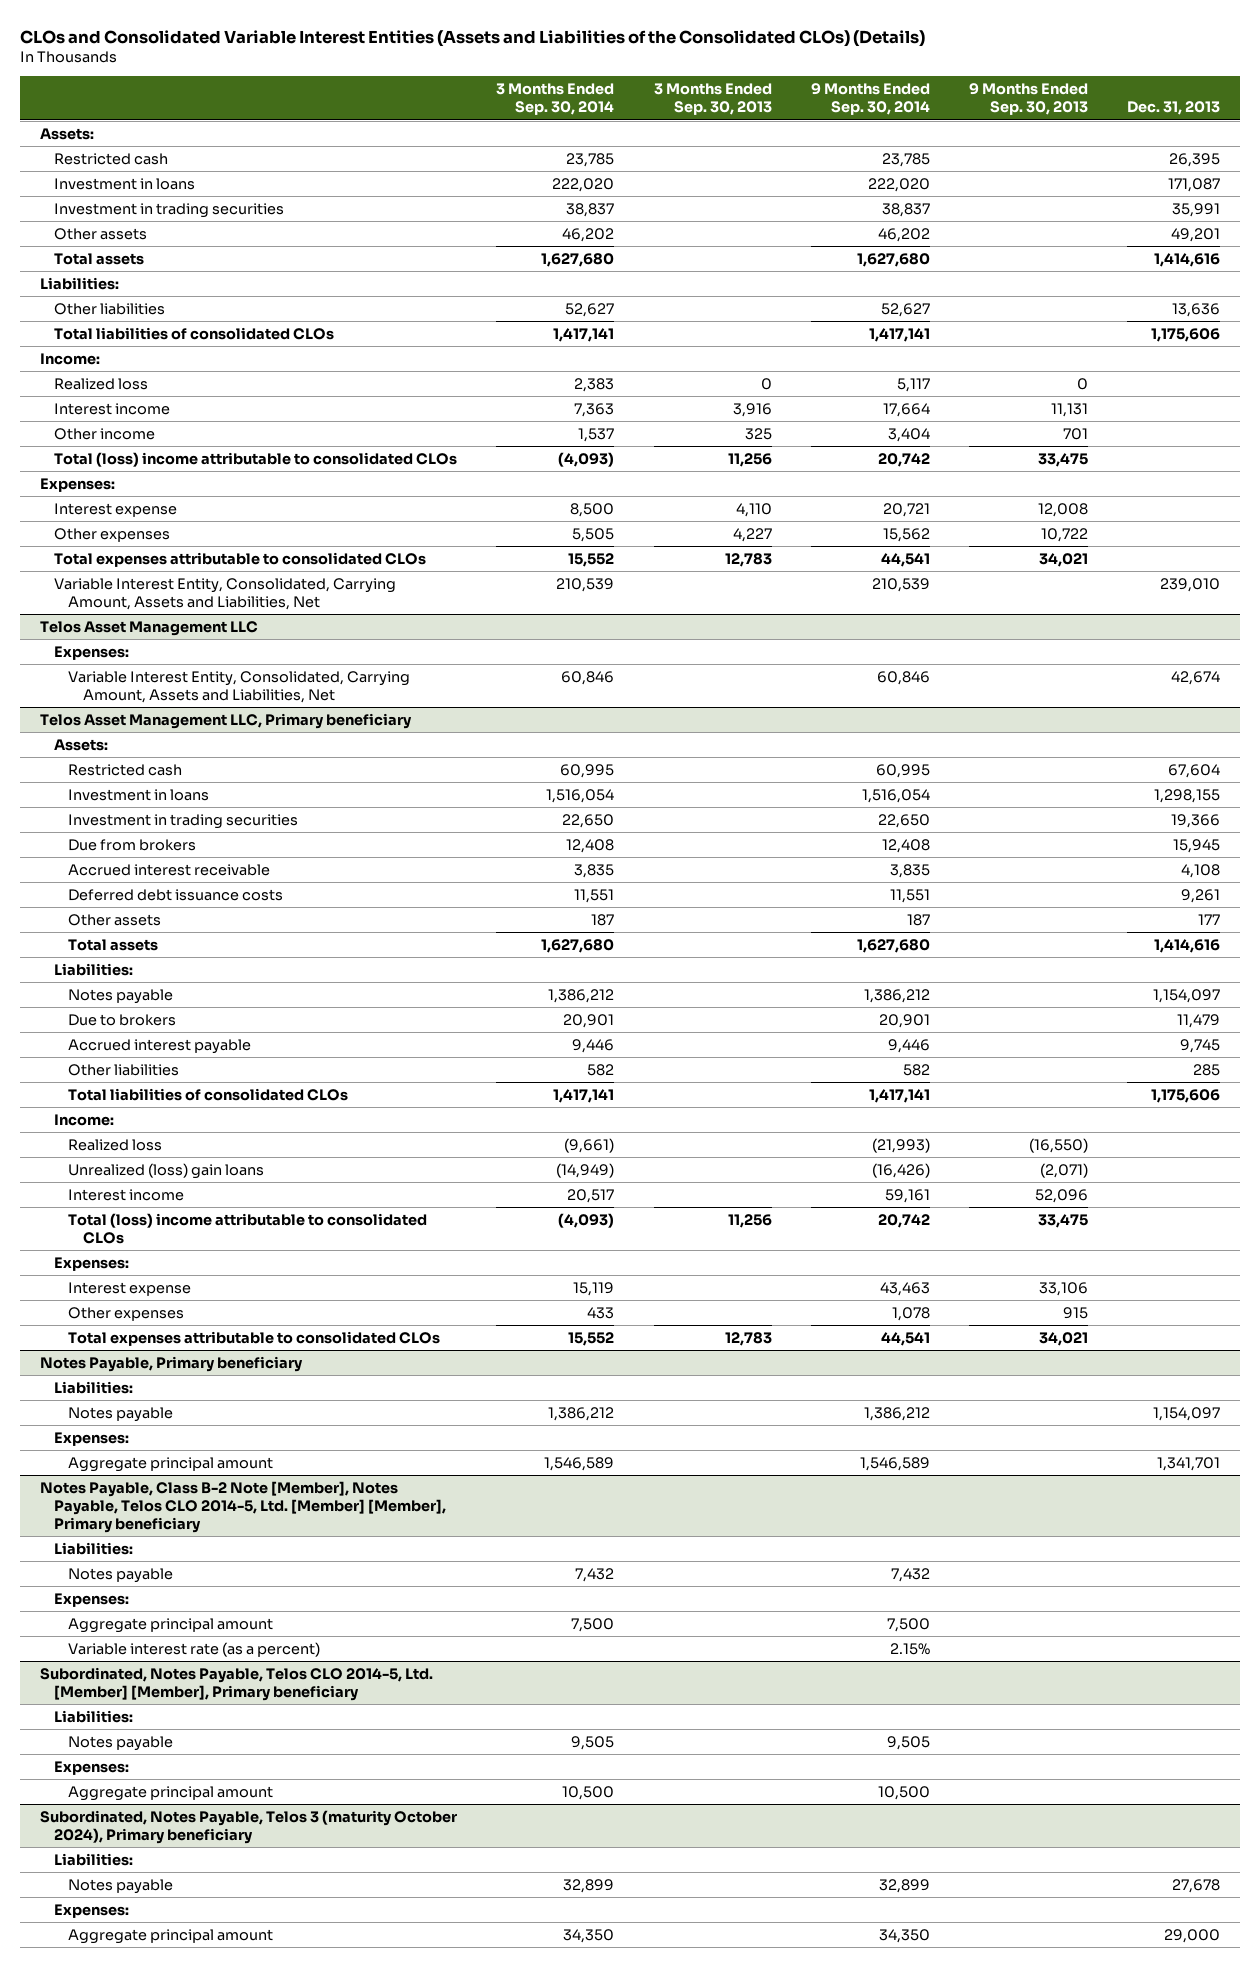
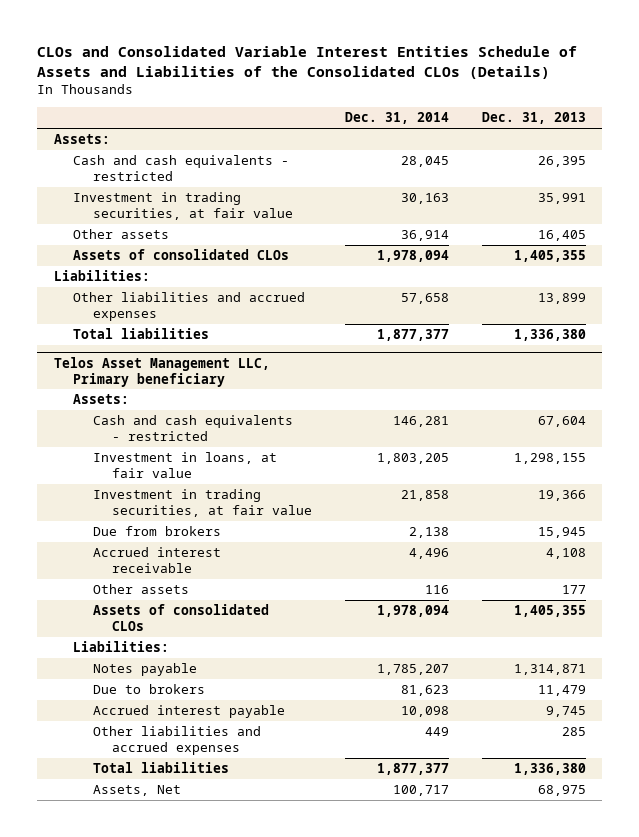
[20,29,926,47] CLOs and Consolidated Variable Interest Entities (Assets and Liabilities of the Consolidated CLOs) (Details) -> [37,46,578,80] CLOs and Consolidated Variable Interest Entities Schedule of Assets and Liabilities of the Consolidated CLOs (Details)
[496,83,615,116] 3 Months Ended Sep. 30, 2014 -> none
[653,83,772,116] 3 Months Ended Sep. 30, 2013 -> none
[810,83,930,116] 9 Months Ended Sep. 30, 2014 -> none
[968,83,1088,116] 9 Months Ended Sep. 30, 2013 -> none
none -> [344,112,449,125] Dec. 31, 2014
[54,177,196,190] Investment in loans -> none
[54,152,169,165] Restricted cash -> [73,155,290,181] Cash and cash equivalents - restricted
[54,202,285,218] Investment in trading securities -> [73,192,293,220] Investment in trading securities, at fair value
[1171,227,1221,242] 49,201 -> [537,230,586,242] 16,405
[54,252,145,265] Total assets -> [73,249,290,261] Assets of consolidated CLOs
[1154,252,1221,267] 1,414,616 -> [513,250,586,263] 1,405,355
[40,352,101,365] Income: -> none
[54,377,149,390] Realized loss -> none
[54,402,171,415] Interest income -> none
[54,427,156,440] Other income -> none
[54,451,458,467] Total (loss) income attributable to consolidated CLOs -> none
[40,477,116,492] Expenses: -> none
[54,502,178,517] Interest expense -> none
[54,527,171,542] Other expenses -> none
[54,551,427,567] Total expenses attributable to consolidated CLOs -> none
[54,577,397,610] Variable Interest Entity, Consolidated, Carrying Amount, Assets and Liabilities, Net -> none
[40,620,259,636] Telos Asset Management LLC -> none
[54,645,130,660] Expenses: -> none
[68,670,411,703] Variable Interest Entity, Consolidated, Carrying Amount, Assets and Liabilities, Net -> none
[54,302,166,315] Other liabilities -> [73,292,306,321] Other liabilities and accrued expenses
[1172,302,1221,317] 13,636 -> [537,293,586,305] 13,899
[54,326,335,340] Total liabilities of consolidated CLOs -> [73,328,210,340] Total liabilities
[1151,327,1221,342] 1,175,606 -> [513,329,586,342] 1,336,380
[68,763,183,776] Restricted cash -> [92,415,293,441] Cash and cash equivalents - restricted
[68,788,210,801] Investment in loans -> [92,452,277,478] Investment in loans, at fair value
[68,813,299,829] Investment in trading securities -> [92,489,312,517] Investment in trading securities, at fair value
[68,888,284,901] Deferred debt issuance costs -> none
[68,938,159,951] Total assets -> [92,604,269,631] Assets of consolidated CLOs
[1154,938,1221,953] 1,414,616 -> [513,605,586,618] 1,405,355
[1153,988,1221,1003] 1,154,097 -> [513,664,586,676] 1,314,871
[54,1113,115,1126] Income: -> none
[68,1138,163,1151] Realized loss -> none
[68,1162,265,1179] Unrealized (loss) gain loans -> none
[68,1188,185,1201] Interest income -> none
[68,1212,428,1244] Total (loss) income attributable to consolidated CLOs -> none
[54,1256,130,1271] Expenses: -> none
[68,1281,192,1296] Interest expense -> none
[68,1306,185,1321] Other expenses -> none
[68,1330,441,1346] Total expenses attributable to consolidated CLOs -> none
[40,1355,304,1372] Notes Payable, Primary beneficiary -> none
[54,1380,134,1394] Liabilities: -> none
[68,1406,174,1422] Notes payable -> none
[54,1431,130,1446] Expenses: -> none
[68,1456,274,1472] Aggregate principal amount -> none
[40,1480,447,1533] Notes Payable, Class B-2 Note [Member], Notes Payable, Telos CLO 2014-5, Ltd. [Member] [Member], Primary beneficiary -> none
[54,1541,134,1555] Liabilities: -> none
[68,1567,174,1583] Notes payable -> none
[54,1592,130,1607] Expenses: -> none
[68,1617,274,1633] Aggregate principal amount -> none
[68,1641,321,1657] Variable interest rate (as a percent) -> none
[40,1666,434,1701] Subordinated, Notes Payable, Telos CLO 2014-5, Ltd. [Member] [Member], Primary beneficiary -> none
[54,1709,134,1723] Liabilities: -> none
[68,1735,174,1751] Notes payable -> none
[54,1760,130,1775] Expenses: -> none
[68,1785,274,1801] Aggregate principal amount -> none
[40,1809,458,1844] Subordinated, Notes Payable, Telos 3 (maturity October 2024), Primary beneficiary -> none
[54,1852,134,1866] Liabilities: -> none
[68,1878,174,1894] Notes payable -> none
[54,1903,130,1918] Expenses: -> none
[68,1928,274,1944] Aggregate principal amount -> none
[68,1063,180,1076] Other liabilities -> [92,726,261,755] Other liabilities and accrued expenses
[68,1087,349,1101] Total liabilities of consolidated CLOs -> [92,762,229,774] Total liabilities
[1151,1088,1221,1103] 1,175,606 -> [513,763,586,776] 1,336,380
none -> [92,785,181,797] Assets, Net

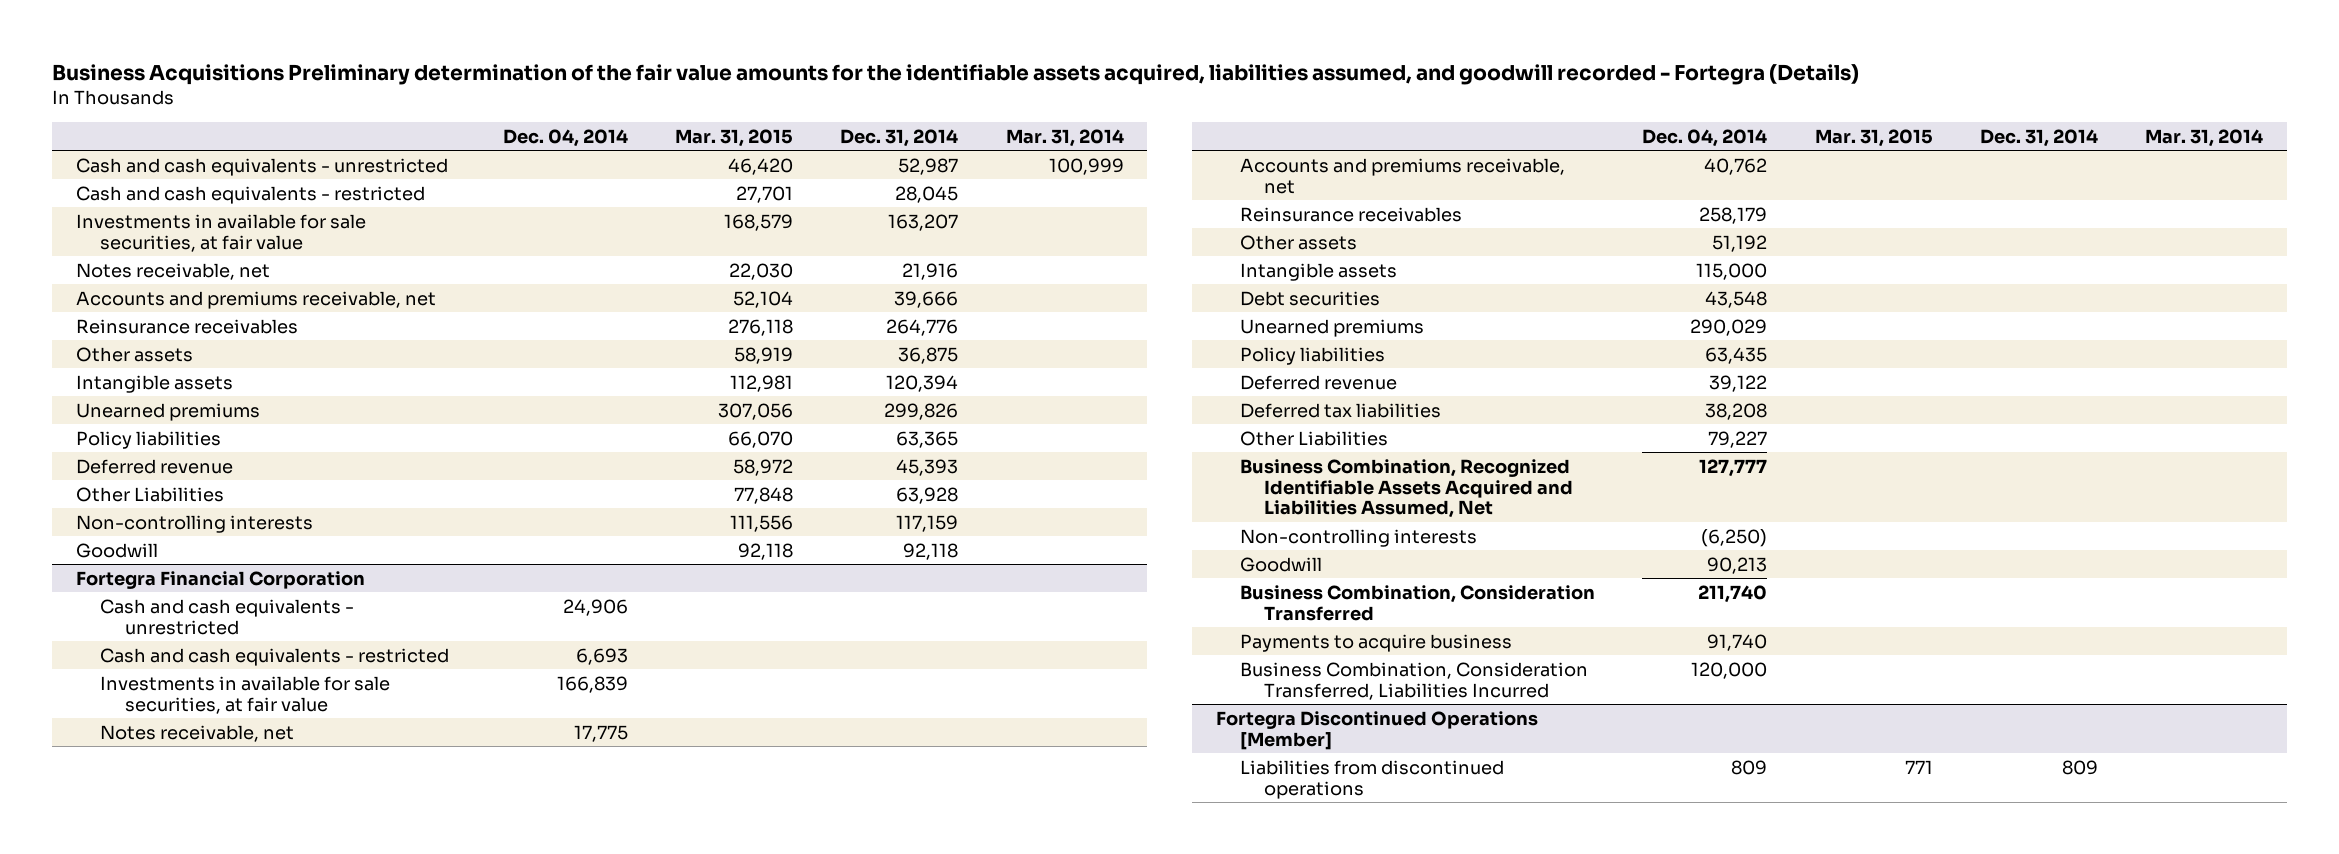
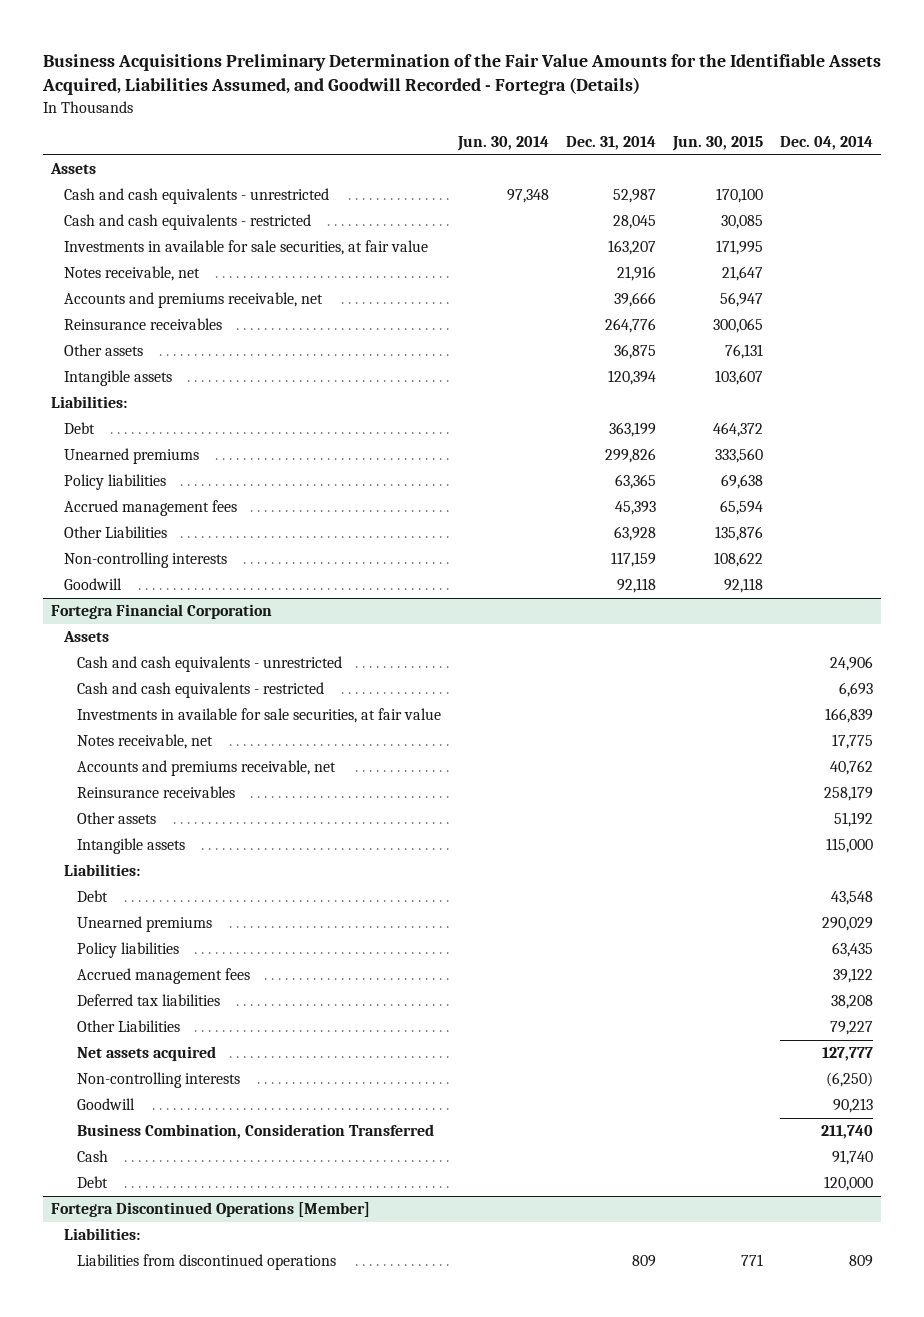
[52,64,1860,86] Business Acquisitions Preliminary determination of the fair value amounts for the identifiable assets acquired, liabilities assumed, and goodwill recorded - Fortegra (Details) -> [41,53,881,96] Business Acquisitions Preliminary Determination of the Fair Value Amounts for the Identifiable Assets Acquired, Liabilities Assumed, and Goodwill Recorded - Fortegra (Details)
[675,128,794,147] Mar. 31, 2015 -> none
[1005,128,1124,147] Mar. 31, 2014 -> none
none -> [456,135,549,151] Jun. 30, 2014
none -> [671,135,763,151] Jun. 30, 2015
none -> [50,163,97,175] Assets
none -> [51,396,128,409] Liabilities:
none -> [63,422,95,435] Debt
[76,458,234,474] Deferred revenue -> [63,500,237,517] Accrued management fees
none -> [62,631,109,643] Assets
none -> [63,864,140,877] Liabilities:
[1240,290,1381,306] Debt securities -> [76,890,108,903] Debt
[1240,374,1398,390] Deferred revenue -> [76,968,250,985] Accrued management fees
[1240,458,1574,519] Business Combination, Recognized Identifiable Assets Acquired and Liabilities Assumed, Net -> [76,1046,216,1062] Net assets acquired
[1240,633,1513,652] Payments to acquire business -> [76,1150,108,1163] Cash
[1240,661,1589,700] Business Combination, Consideration Transferred, Liabilities Incurred -> [76,1176,108,1189] Debt
none -> [63,1228,140,1241] Liabilities:

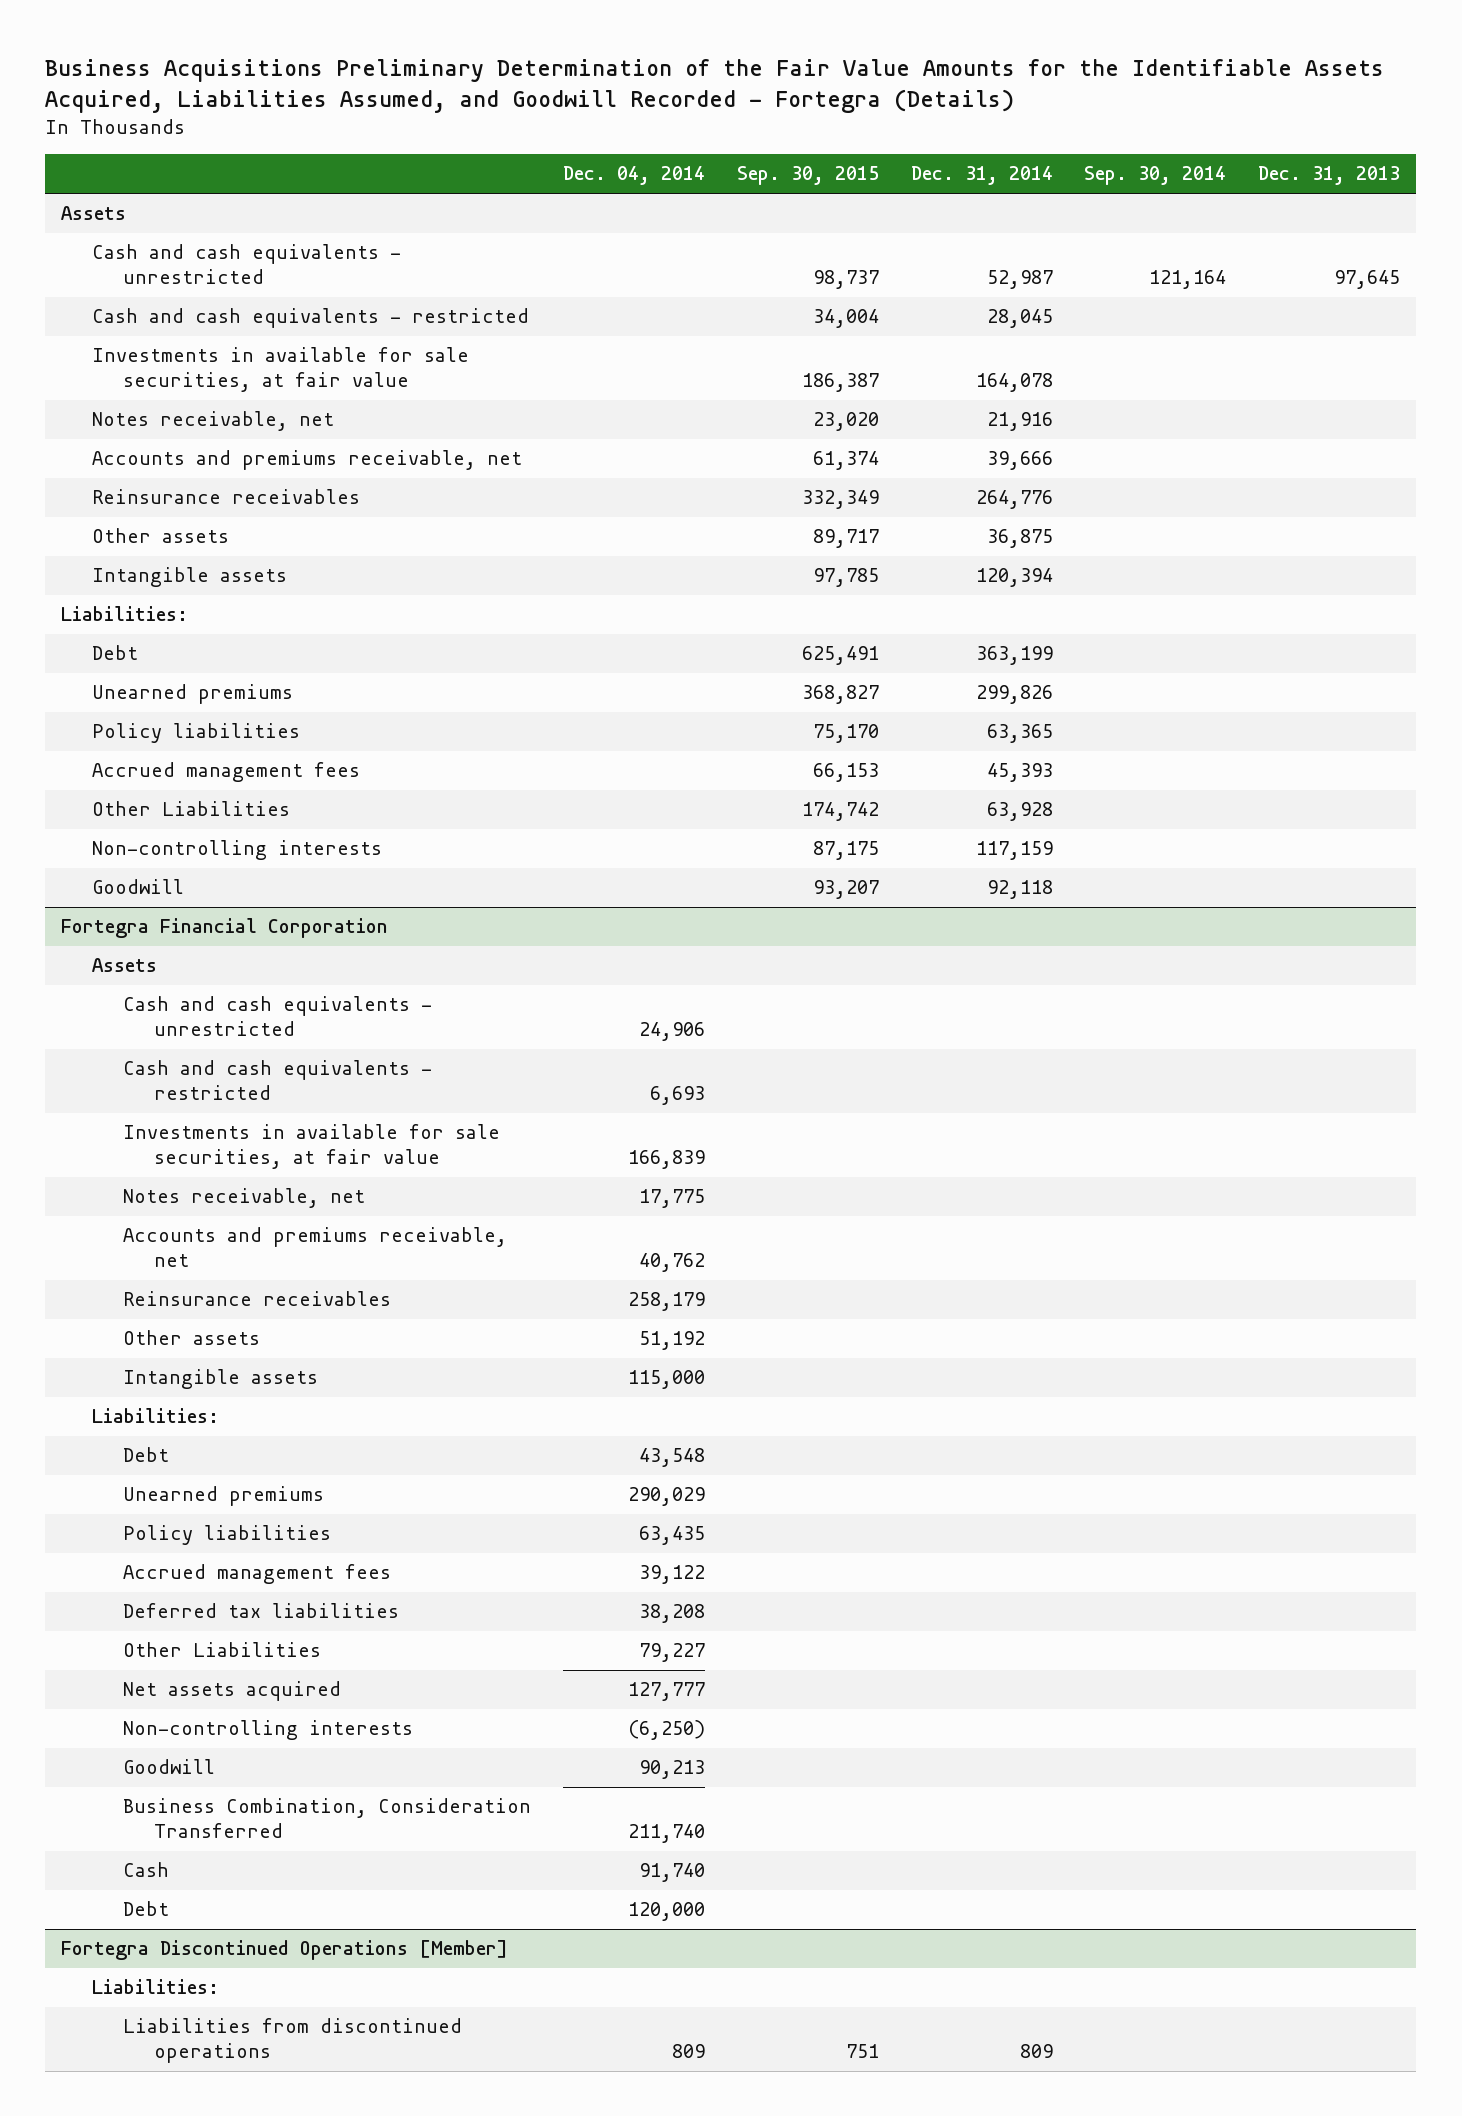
[456,135,549,151] Jun. 30, 2014 -> none
[671,135,763,151] Jun. 30, 2015 -> none
none -> [736,166,879,186] Sep. 30, 2015
none -> [1084,166,1227,186] Sep. 30, 2014
none -> [1258,166,1401,186] Dec. 31, 2013
[607,240,656,256] 163,207 -> [975,373,1053,393] 164,078

